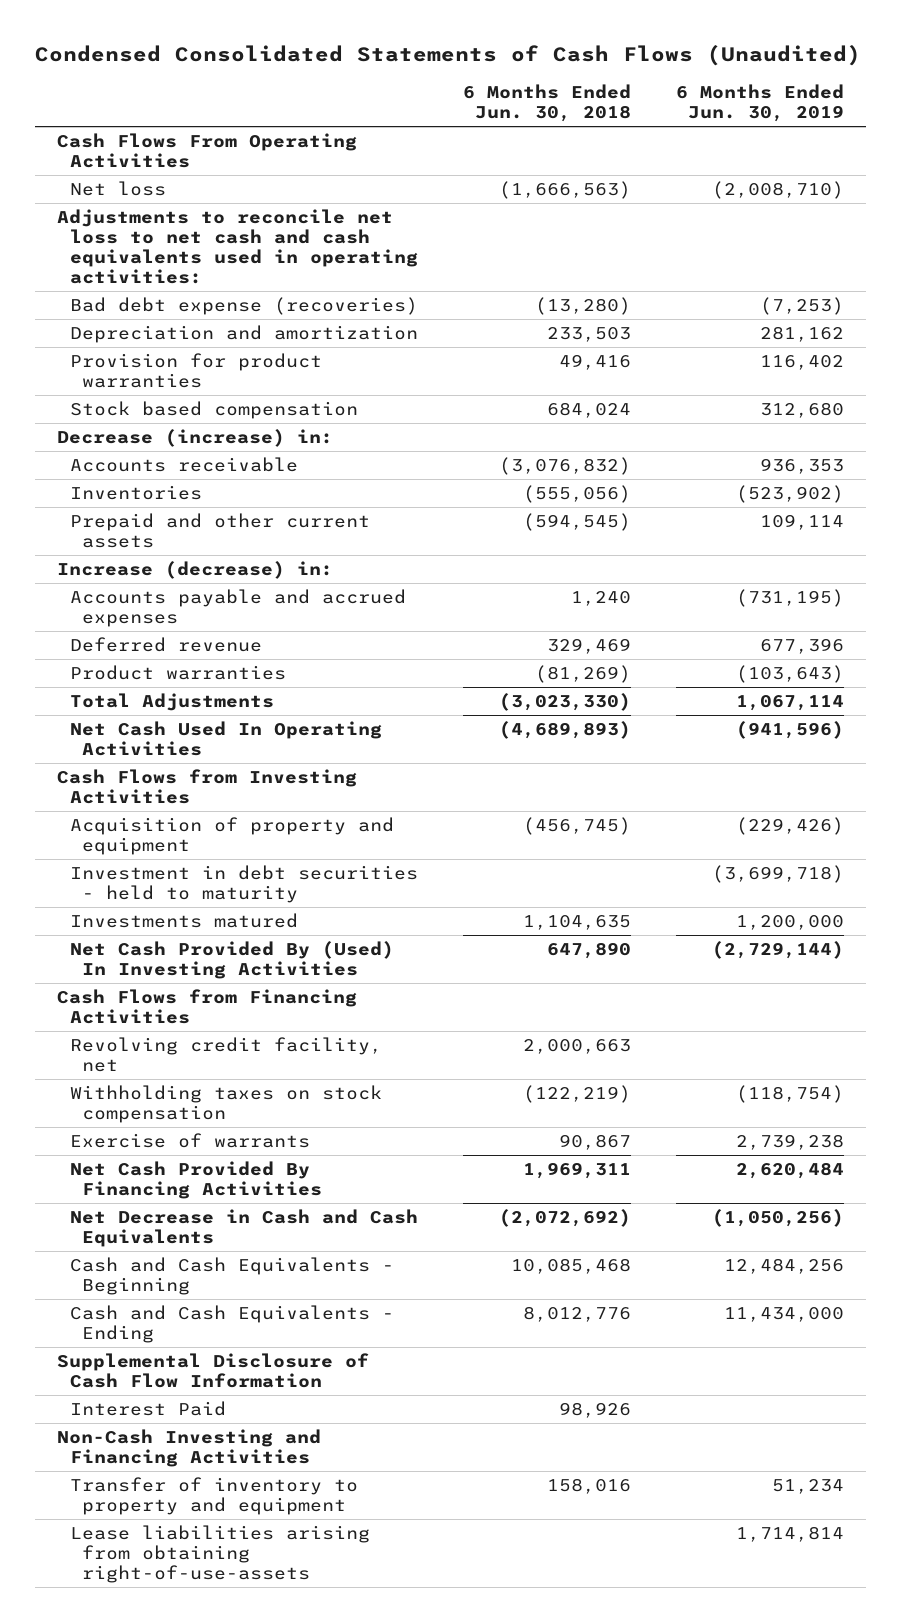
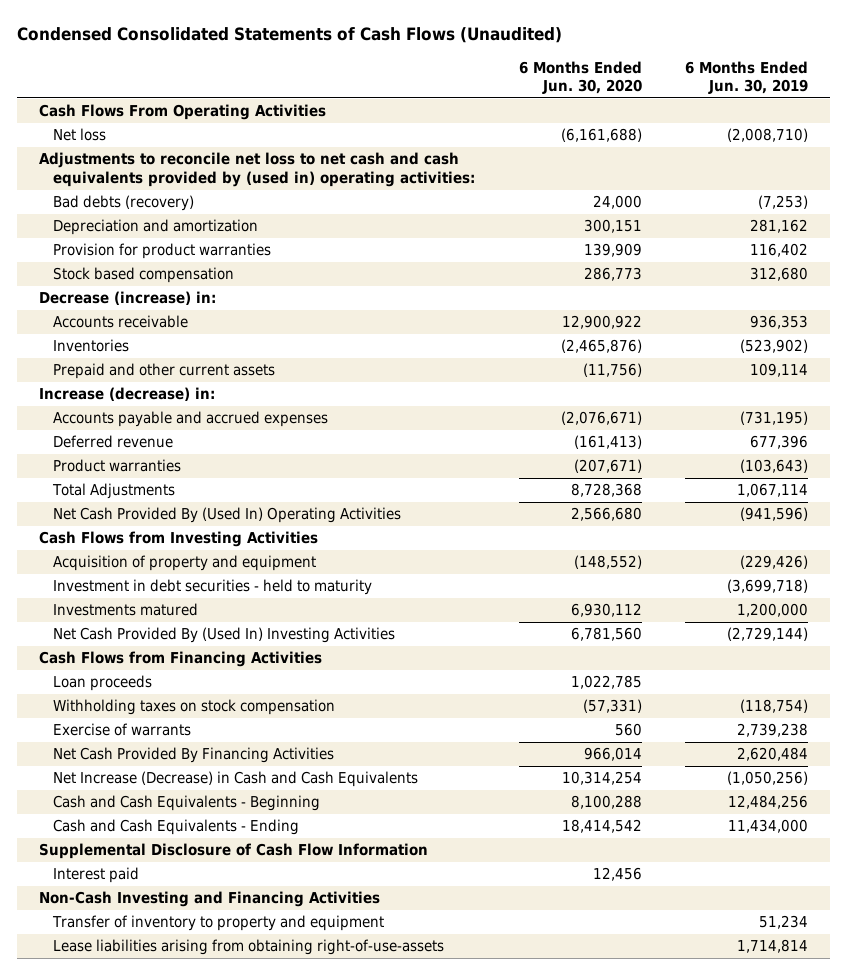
[462,83,631,122] 6 Months Ended Jun. 30, 2018 -> none
none -> [518,60,642,95] 6 Months Ended Jun. 30, 2020
[57,209,418,285] Adjustments to reconcile net loss to net cash and cash equivalents used in operating activities: -> [38,152,476,188] Adjustments to reconcile net loss to net cash and cash equivalents provided by (used in) operating activities:
[69,297,418,316] Bad debt expense (recoveries) -> [53,195,195,212] Bad debts (recovery)
[69,721,382,757] Net Cash Used In Operating Activities -> [53,507,402,524] Net Cash Provided By (Used In) Operating Activities
[69,941,394,980] Net Cash Provided By (Used) In Investing Activities -> [53,627,396,644] Net Cash Provided By (Used In) Investing Activities
[69,1037,382,1073] Revolving credit facility, net -> none
none -> [53,675,153,692] Loan proceeds
[69,1209,418,1248] Net Decrease in Cash and Cash Equivalents -> [53,771,419,788] Net Increase (Decrease) in Cash and Cash Equivalents
[69,1401,226,1417] Interest Paid -> [53,867,140,884] Interest paid

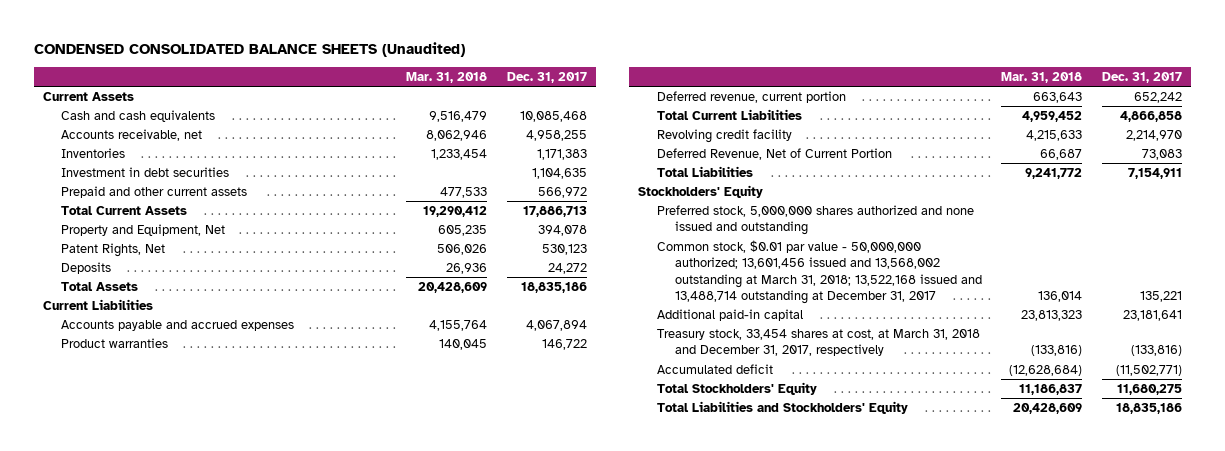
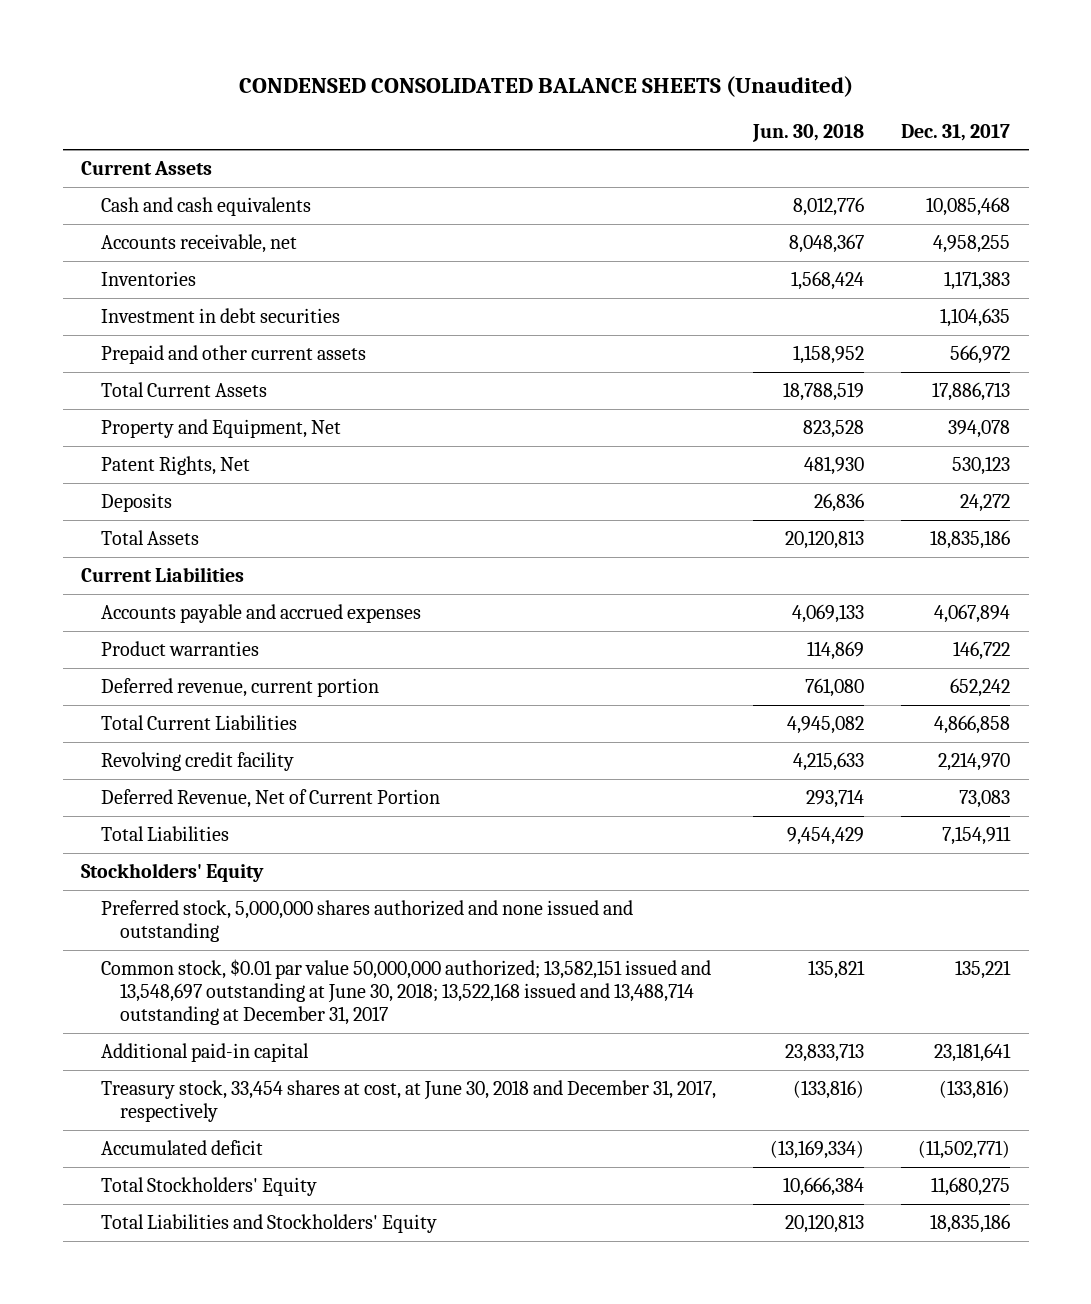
[406,71,488,83] Mar. 31, 2018 -> none
none -> [751,123,864,142] Jun. 30, 2018
[656,240,982,304] Common stock, $0.01 par value - 50,000,000 authorized; 13,601,456 issued and 13,568,002 outstanding at March 31, 2018; 13,522,168 issued and 13,488,714 outstanding at December 31, 2017 -> [100,958,711,1026] Common stock, $0.01 par value 50,000,000 authorized; 13,582,151 issued and 13,548,697 outstanding at June 30, 2018; 13,522,168 issued and 13,488,714 outstanding at December 31, 2017
[656,329,980,357] Treasury stock, 33,454 shares at cost, at March 31, 2018 and December 31, 2017, respectively -> [100,1079,716,1123] Treasury stock, 33,454 shares at cost, at June 30, 2018 and December 31, 2017, respectively

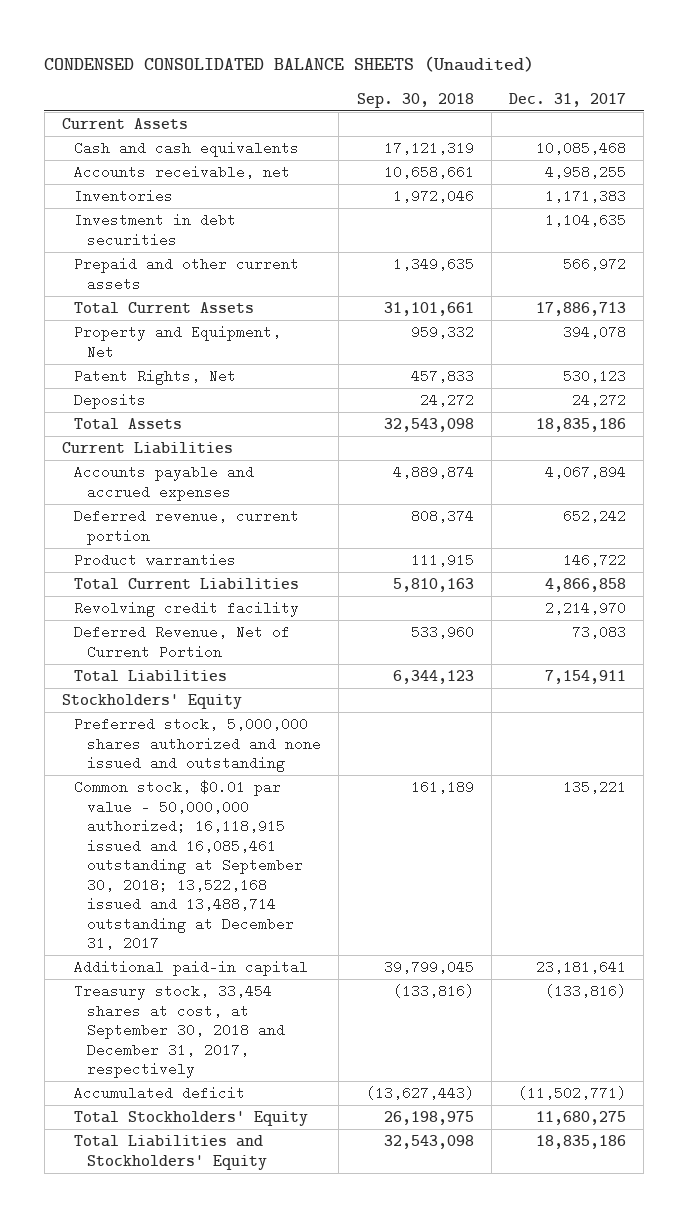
[751,123,864,142] Jun. 30, 2018 -> none
none -> [356,92,474,108] Sep. 30, 2018
[100,640,259,656] Product warranties -> [74,553,237,568] Product warranties
[100,958,711,1026] Common stock, $0.01 par value 50,000,000 authorized; 13,582,151 issued and 13,548,697 outstanding at June 30, 2018; 13,522,168 issued and 13,488,714 outstanding at December 31, 2017 -> [74,780,304,951] Common stock, $0.01 par value - 50,000,000 authorized; 16,118,915 issued and 16,085,461 outstanding at September 30, 2018; 13,522,168 issued and 13,488,714 outstanding at December 31, 2017
[100,1079,716,1123] Treasury stock, 33,454 shares at cost, at June 30, 2018 and December 31, 2017, respectively -> [74,984,286,1079] Treasury stock, 33,454 shares at cost, at September 30, 2018 and December 31, 2017, respectively

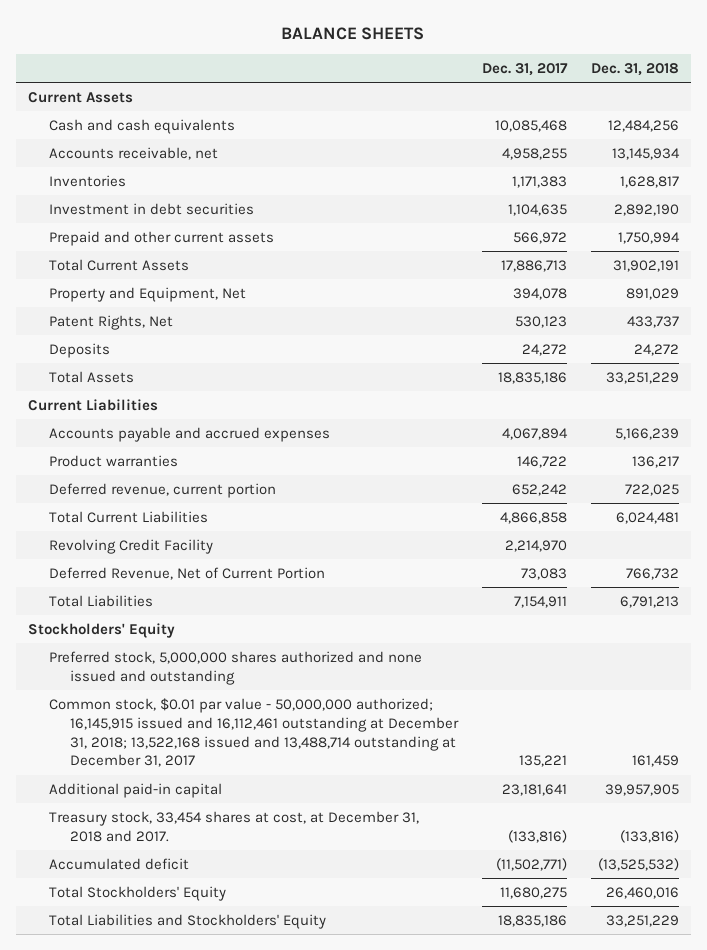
[44,55,535,72] CONDENSED CONSOLIDATED BALANCE SHEETS (Unaudited) -> [281,27,425,41] BALANCE SHEETS
[356,92,474,108] Sep. 30, 2018 -> none
none -> [590,62,679,76] Dec. 31, 2018
[74,509,300,545] Deferred revenue, current portion -> [48,482,276,498] Deferred revenue, current portion
[74,601,300,618] Revolving credit facility -> [48,538,213,554] Revolving Credit Facility
[74,780,304,951] Common stock, $0.01 par value - 50,000,000 authorized; 16,118,915 issued and 16,085,461 outstanding at September 30, 2018; 13,522,168 issued and 13,488,714 outstanding at December 31, 2017 -> [48,697,459,768] Common stock, $0.01 par value - 50,000,000 authorized; 16,145,915 issued and 16,112,461 outstanding at December 31, 2018; 13,522,168 issued and 13,488,714 outstanding at December 31, 2017
[74,984,286,1079] Treasury stock, 33,454 shares at cost, at September 30, 2018 and December 31, 2017, respectively -> [48,810,419,842] Treasury stock, 33,454 shares at cost, at December 31, 2018 and 2017.

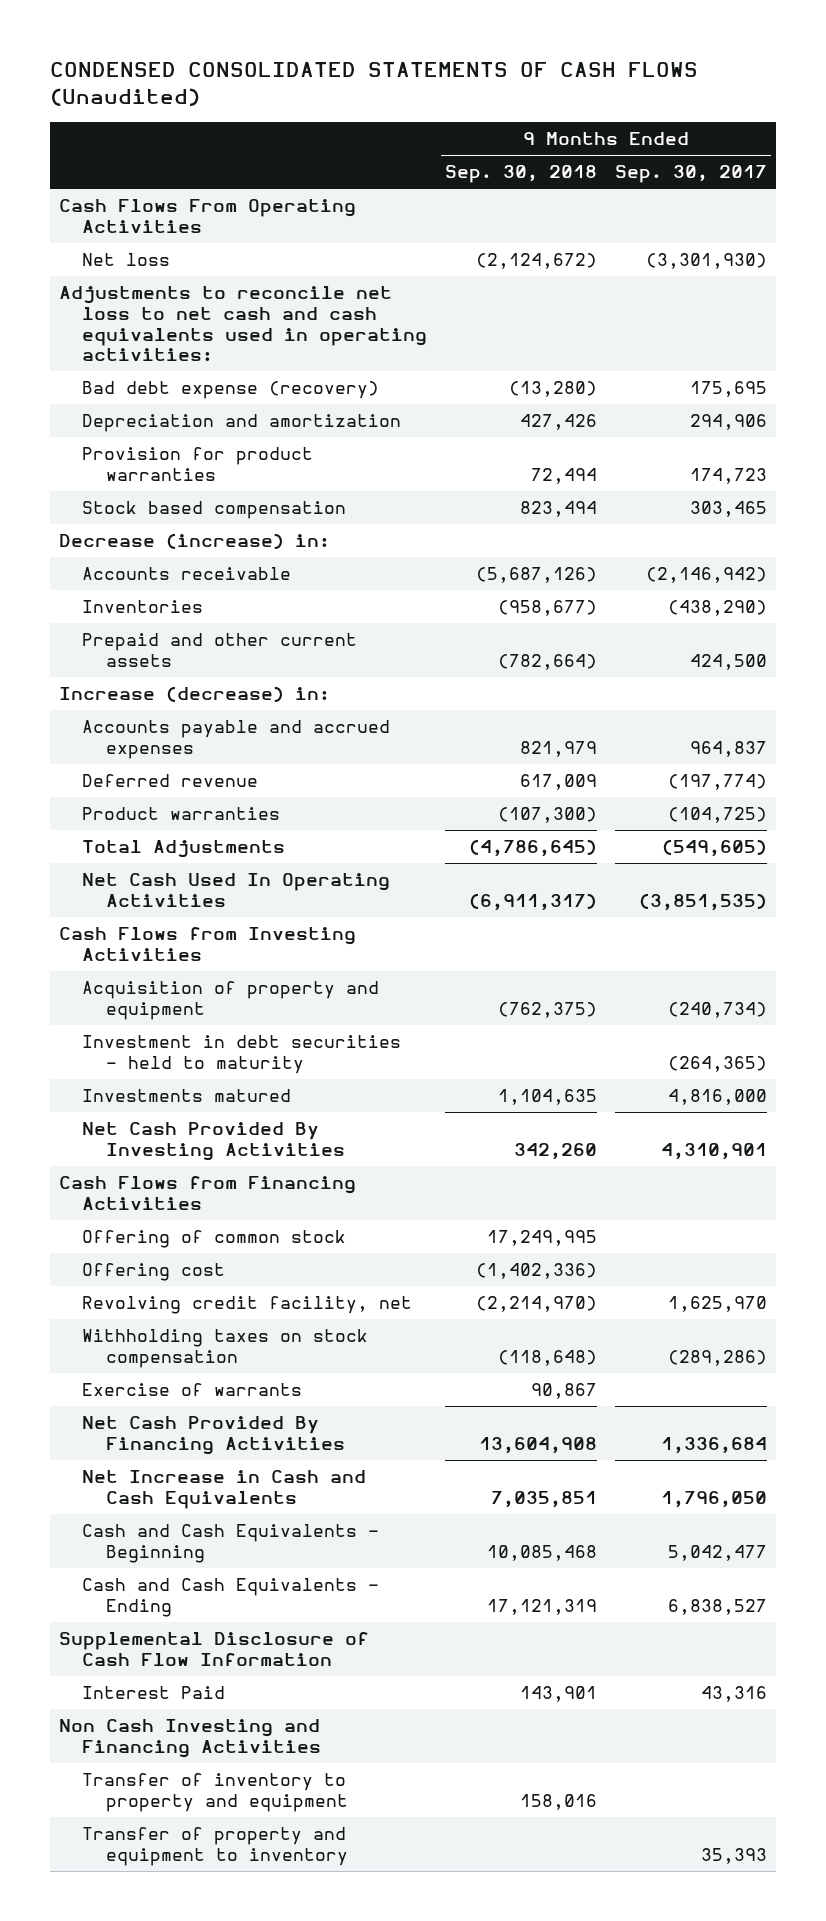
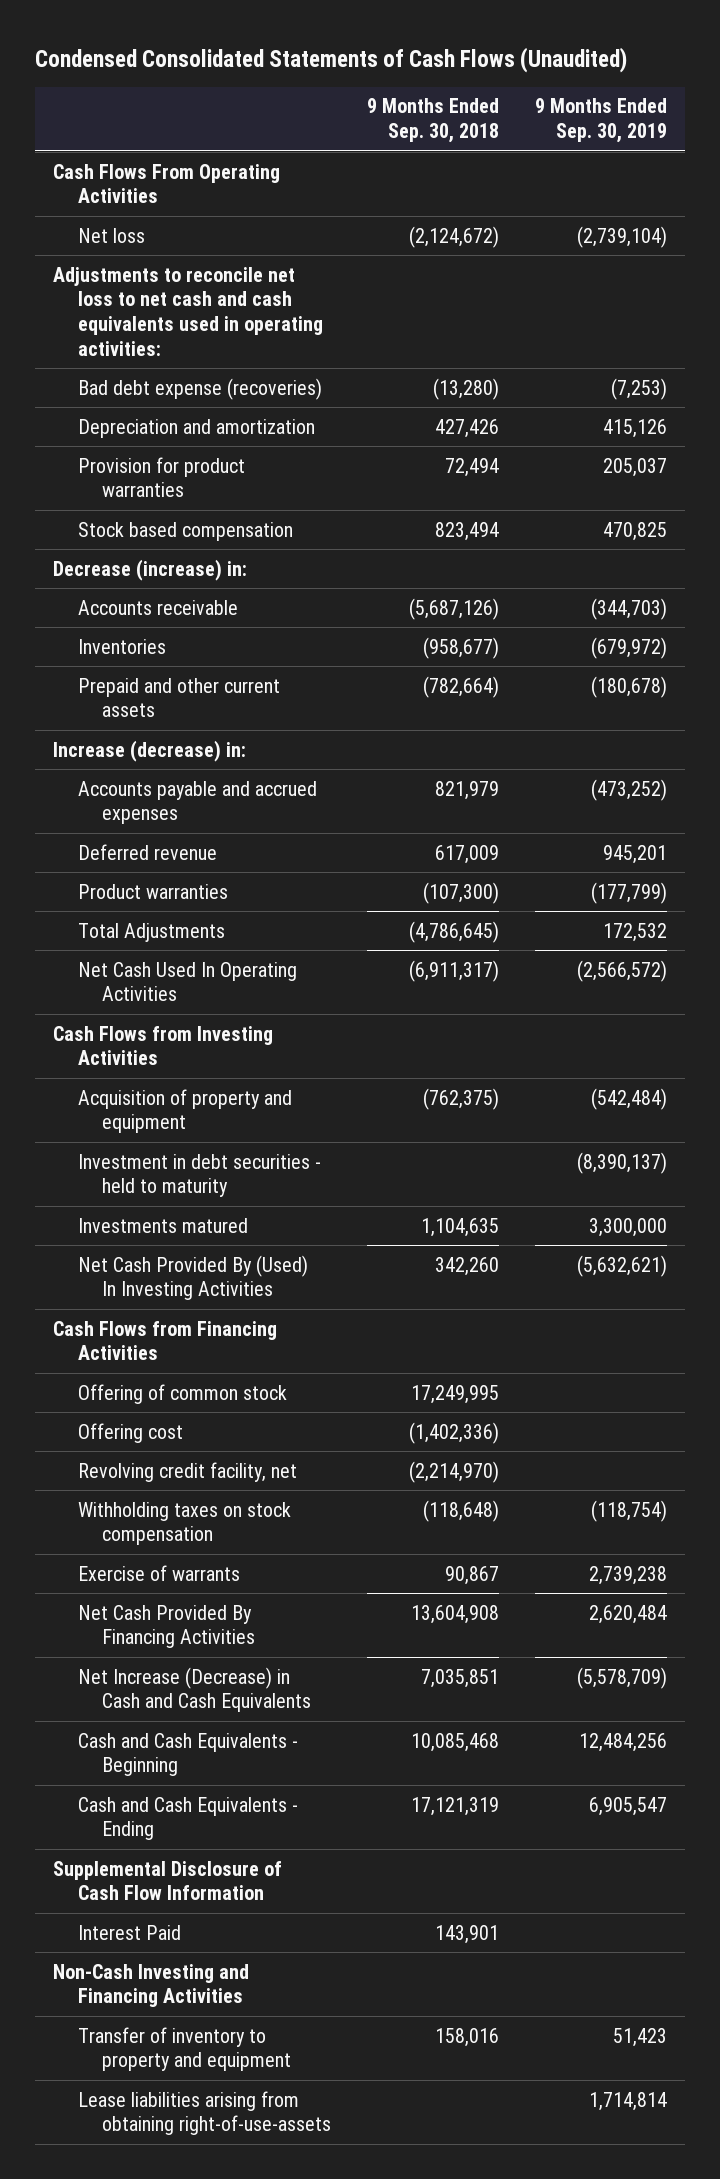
[50,62,699,107] CONDENSED CONSOLIDATED STATEMENTS OF CASH FLOWS (Unaudited) -> [35,46,628,73] Condensed Consolidated Statements of Cash Flows (Unaudited)
[614,165,767,184] Sep. 30, 2017 -> none
none -> [535,98,668,144] 9 Months Ended Sep. 30, 2019
[82,381,380,400] Bad debt expense (recovery) -> [77,377,322,400] Bad debt expense (recoveries)
[82,1122,345,1161] Net Cash Provided By Investing Activities -> [77,1254,308,1301] Net Cash Provided By (Used) In Investing Activities
[82,1470,367,1509] Net Increase in Cash and Cash Equivalents -> [77,1666,311,1713] Net Increase (Decrease) in Cash and Cash Equivalents
[59,1719,322,1758] Non Cash Investing and Financing Activities -> [53,1963,250,2008] Non-Cash Investing and Financing Activities
[82,1827,348,1866] Transfer of property and equipment to inventory -> none
none -> [77,2090,331,2136] Lease liabilities arising from obtaining right-of-use-assets

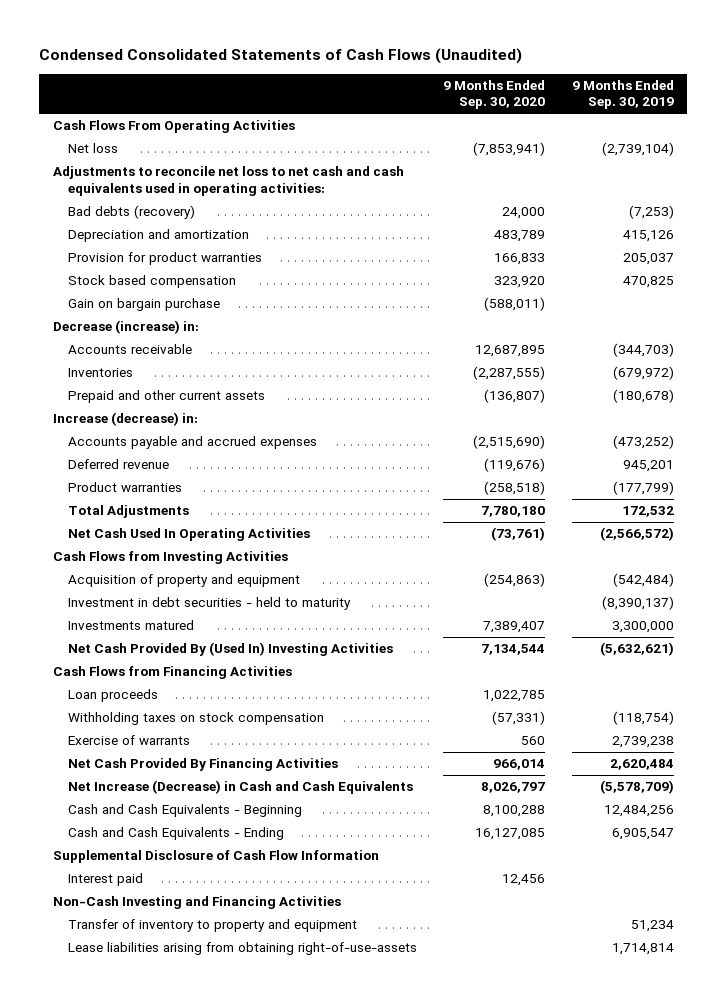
[367,98,500,144] 9 Months Ended Sep. 30, 2018 -> none
none -> [443,79,546,110] 9 Months Ended Sep. 30, 2020
[77,377,322,400] Bad debt expense (recoveries) -> [68,205,196,220] Bad debts (recovery)
none -> [68,298,221,312] Gain on bargain purchase
[77,1254,308,1301] Net Cash Provided By (Used) In Investing Activities -> [68,642,394,657] Net Cash Provided By (Used In) Investing Activities
[77,1383,287,1404] Offering of common stock -> none
[77,1422,183,1443] Offering cost -> none
[77,1461,297,1482] Revolving credit facility, net -> none
none -> [68,689,159,703] Loan proceeds
[77,1924,181,1940] Interest Paid -> [68,873,144,887] Interest paid
[613,2027,668,2047] 51,423 -> [630,920,674,933] 51,234

